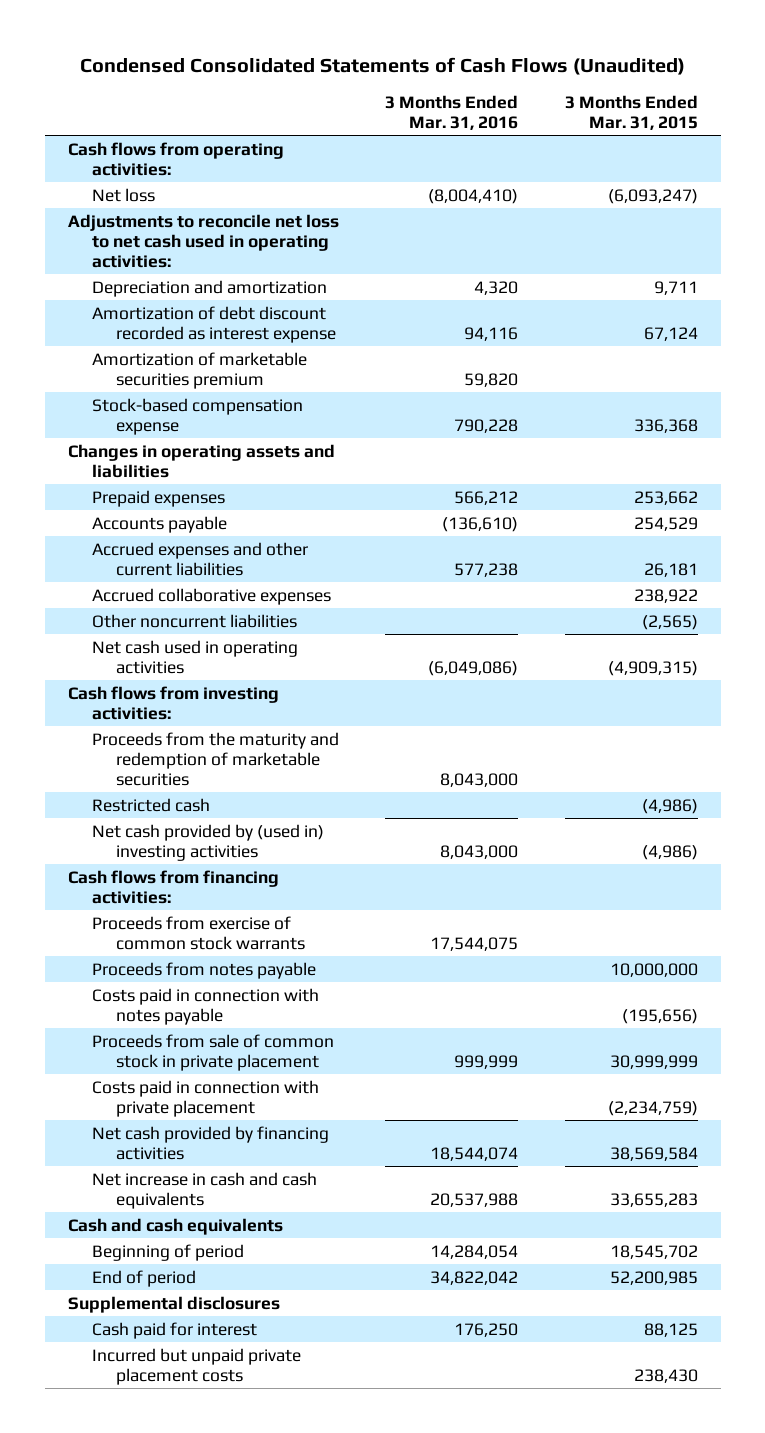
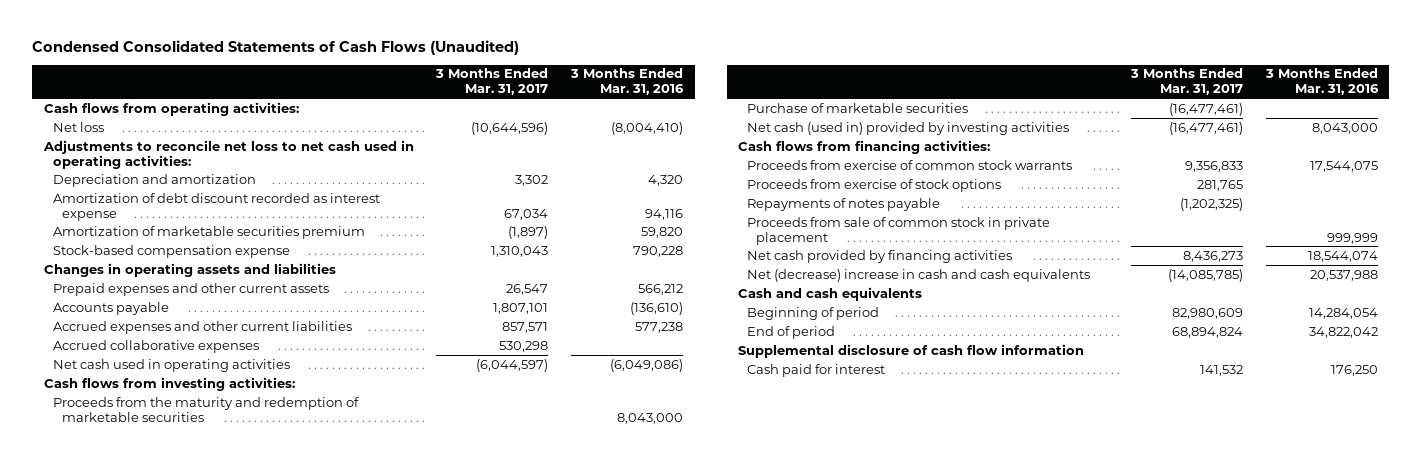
[564,94,698,130] 3 Months Ended Mar. 31, 2015 -> none
none -> [435,68,549,96] 3 Months Ended Mar. 31, 2017
[92,489,226,507] Prepaid expenses -> [52,282,329,296] Prepaid expenses and other current assets
[92,613,298,628] Other noncurrent liabilities -> none
[92,797,211,812] Restricted cash -> none
none -> [747,102,969,113] Purchase of marketable securities
[92,823,325,861] Net cash provided by (used in) investing activities -> [747,121,1070,135] Net cash (used in) provided by investing activities
[92,961,317,979] Proceeds from notes payable -> none
[92,987,320,1025] Costs paid in connection with notes payable -> none
none -> [747,178,1002,192] Proceeds from exercise of stock options
none -> [747,197,941,211] Repayments of notes payable
[92,1079,320,1117] Costs paid in connection with private placement -> none
[92,1171,318,1209] Net increase in cash and cash equivalents -> [747,268,1091,282] Net (decrease) increase in cash and cash equivalents
[67,1295,280,1313] Supplemental disclosures -> [738,343,1085,358] Supplemental disclosure of cash flow information
[92,1347,302,1385] Incurred but unpaid private placement costs -> none

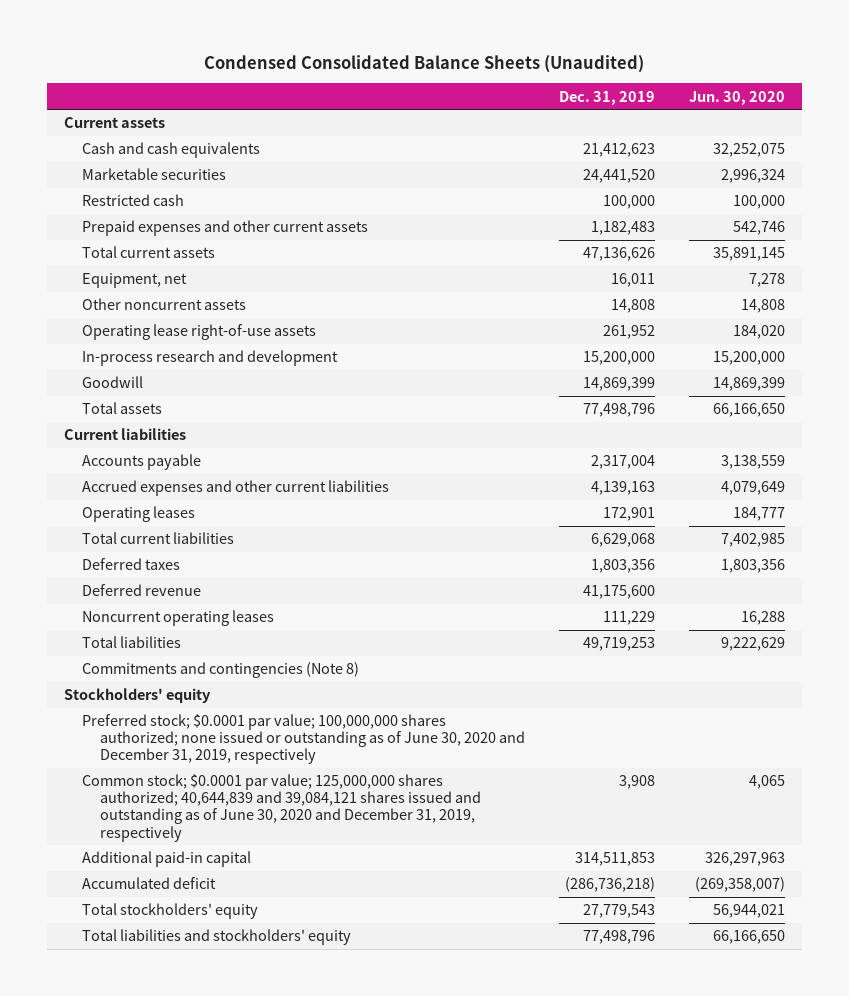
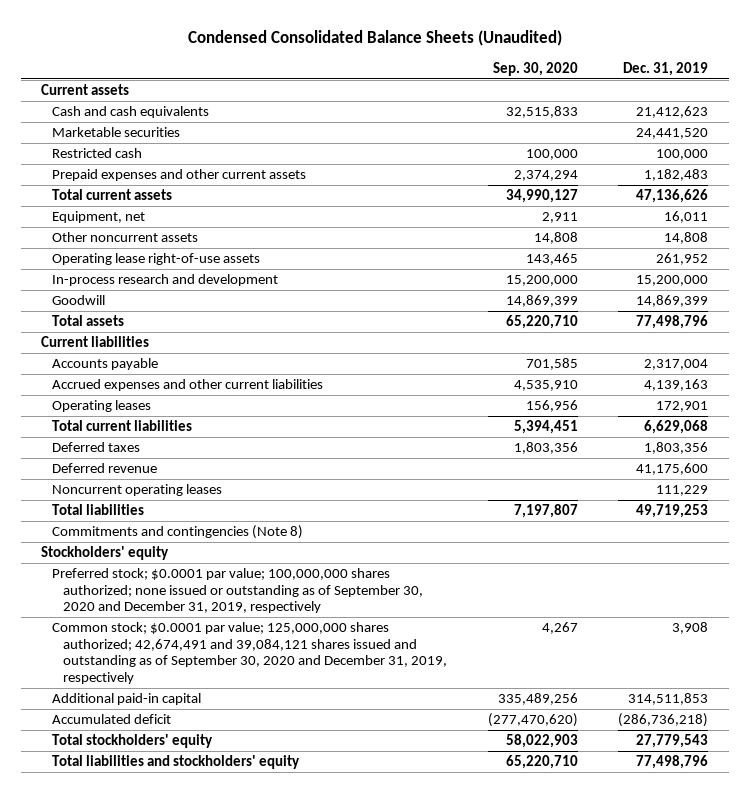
[689,90,786,105] Jun. 30, 2020 -> none
none -> [492,61,578,76] Sep. 30, 2020
[81,714,526,765] Preferred stock; $0.0001 par value; 100,000,000 shares authorized; none issued or outstanding as of June 30, 2020 and December 31, 2019, respectively -> [52,568,423,614] Preferred stock; $0.0001 par value; 100,000,000 shares authorized; none issued or outstanding as of September 30, 2020 and December 31, 2019, respectively
[81,774,482,842] Common stock; $0.0001 par value; 125,000,000 shares authorized; 40,644,839 and 39,084,121 shares issued and outstanding as of June 30, 2020 and December 31, 2019, respectively -> [52,622,447,684] Common stock; $0.0001 par value; 125,000,000 shares authorized; 42,674,491 and 39,084,121 shares issued and outstanding as of September 30, 2020 and December 31, 2019, respectively

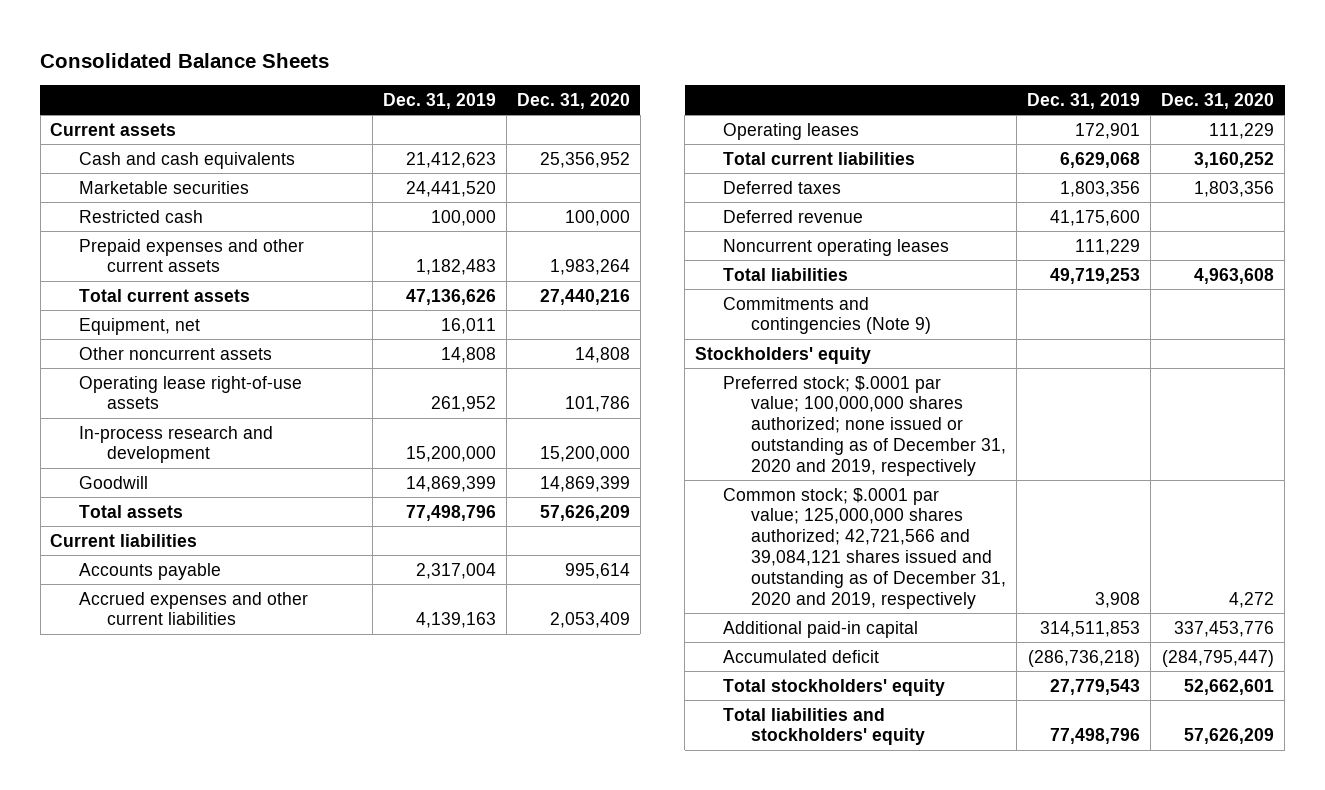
[187,30,562,47] Condensed Consolidated Balance Sheets (Unaudited) -> [40,52,330,68] Consolidated Balance Sheets
[492,61,578,76] Sep. 30, 2020 -> none
none -> [516,92,630,109] Dec. 31, 2020
[52,525,304,540] Commitments and contingencies (Note 8) -> [723,296,932,335] Commitments and contingencies (Note 9)
[52,568,423,614] Preferred stock; $0.0001 par value; 100,000,000 shares authorized; none issued or outstanding as of September 30, 2020 and December 31, 2019, respectively -> [723,375,1007,476] Preferred stock; $.0001 par value; 100,000,000 shares authorized; none issued or outstanding as of December 31, 2020 and 2019, respectively
[52,622,447,684] Common stock; $0.0001 par value; 125,000,000 shares authorized; 42,674,491 and 39,084,121 shares issued and outstanding as of September 30, 2020 and December 31, 2019, respectively -> [723,487,1007,609] Common stock; $.0001 par value; 125,000,000 shares authorized; 42,721,566 and 39,084,121 shares issued and outstanding as of December 31, 2020 and 2019, respectively

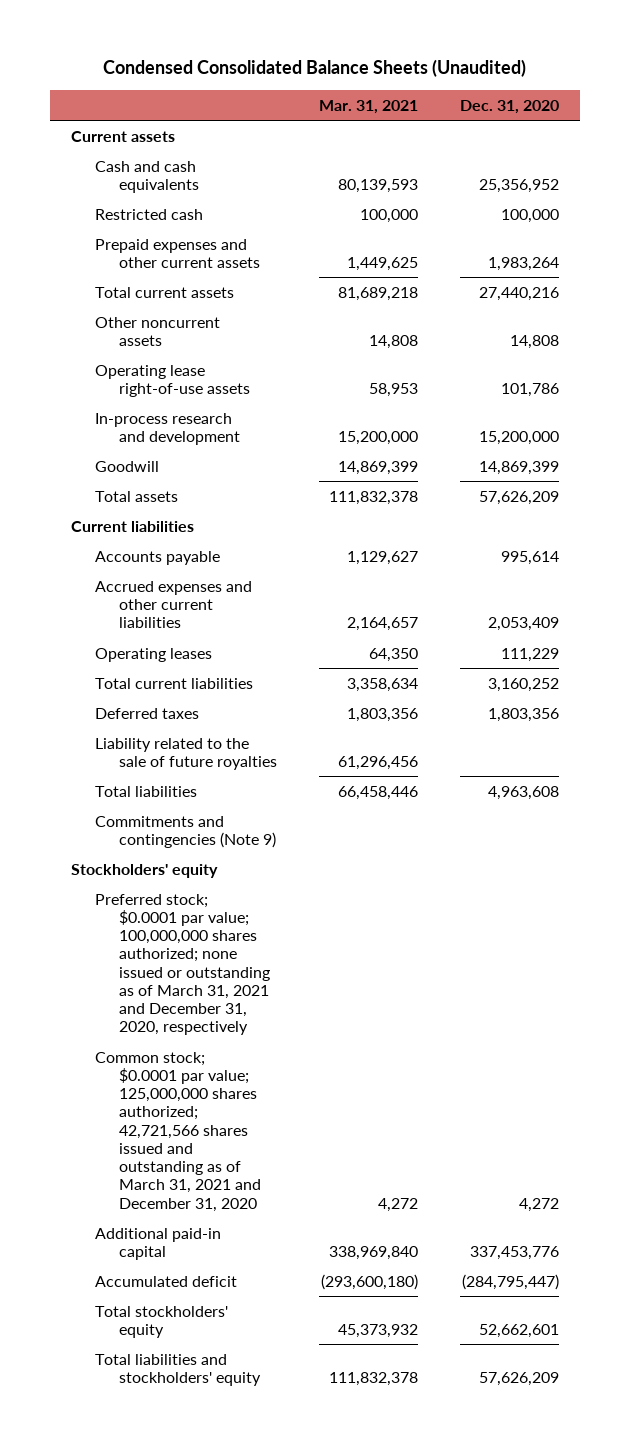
[40,52,330,68] Consolidated Balance Sheets -> [103,59,527,78] Condensed Consolidated Balance Sheets (Unaudited)
[382,92,496,109] Dec. 31, 2019 -> none
none -> [318,99,418,114] Mar. 31, 2021
[78,180,249,194] Marketable securities -> none
[78,317,200,335] Equipment, net -> none
[723,209,864,223] Deferred revenue -> none
[723,238,950,256] Noncurrent operating leases -> none
none -> [95,737,277,770] Liability related to the sale of future royalties
[723,375,1007,476] Preferred stock; $.0001 par value; 100,000,000 shares authorized; none issued or outstanding as of December 31, 2020 and 2019, respectively -> [95,893,270,1036] Preferred stock; $0.0001 par value; 100,000,000 shares authorized; none issued or outstanding as of March 31, 2021 and December 31, 2020, respectively
[723,487,1007,609] Common stock; $.0001 par value; 125,000,000 shares authorized; 42,721,566 and 39,084,121 shares issued and outstanding as of December 31, 2020 and 2019, respectively -> [95,1051,261,1212] Common stock; $0.0001 par value; 125,000,000 shares authorized; 42,721,566 shares issued and outstanding as of March 31, 2021 and December 31, 2020

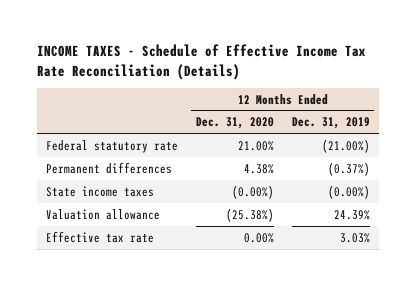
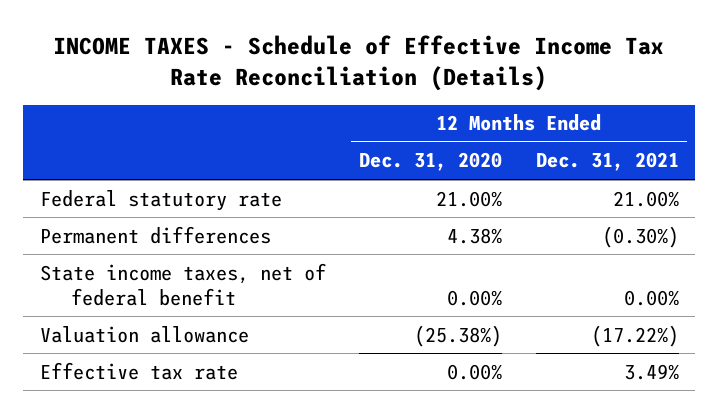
[291,117,370,130] Dec. 31, 2019 -> none
none -> [535,152,679,172] Dec. 31, 2021
[45,185,154,197] State income taxes -> [39,262,326,306] State income taxes, net of federal benefit
[231,184,274,199] (0.00%) -> [447,289,503,306] 0.00%

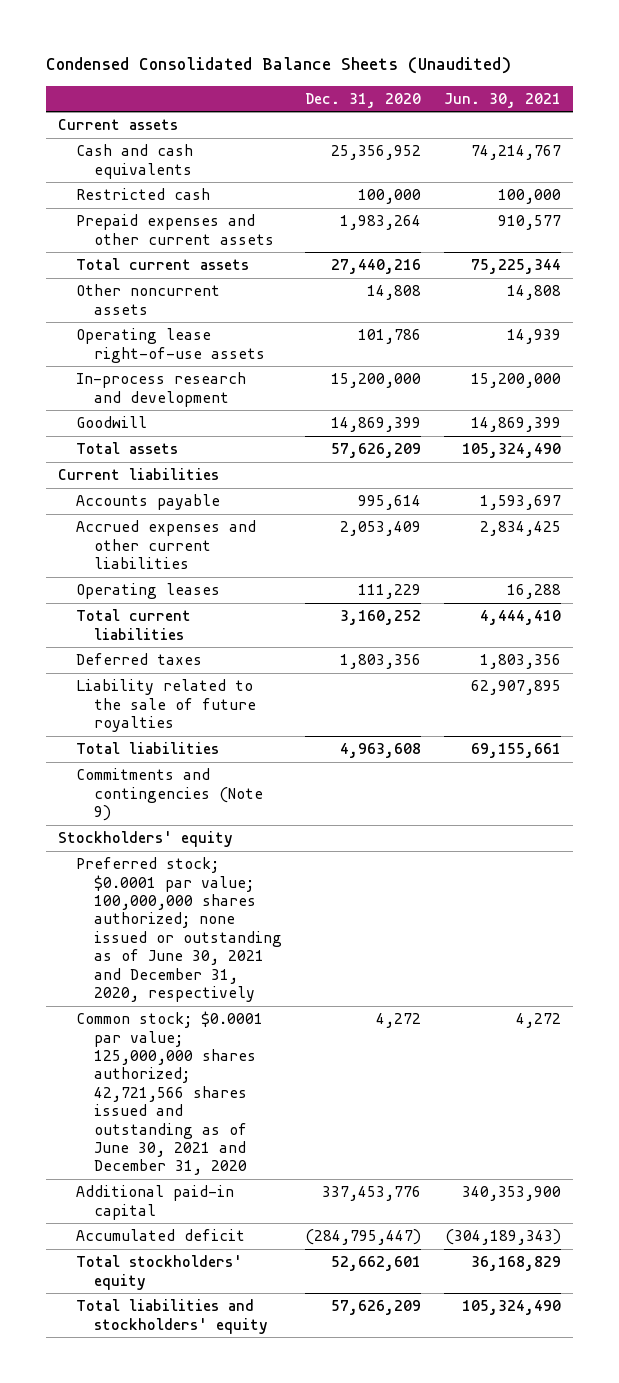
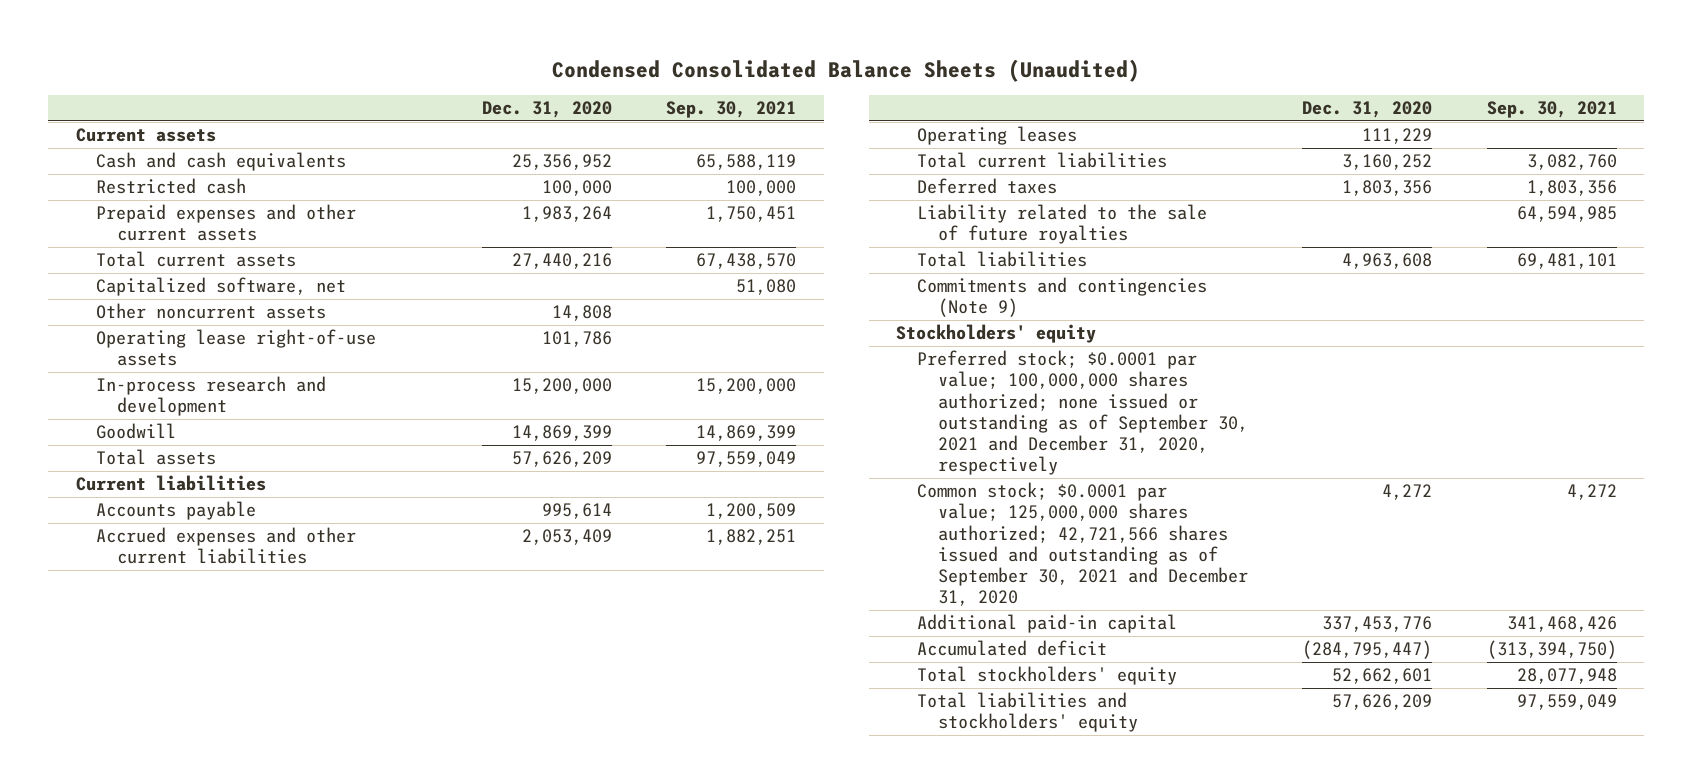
[444,92,562,108] Jun. 30, 2021 -> none
none -> [666,101,797,119] Sep. 30, 2021
none -> [96,277,347,297] Capitalized software, net
[76,857,283,1003] Preferred stock; $0.0001 par value; 100,000,000 shares authorized; none issued or outstanding as of June 30, 2021 and December 31, 2020, respectively -> [917,350,1248,476] Preferred stock; $0.0001 par value; 100,000,000 shares authorized; none issued or outstanding as of September 30, 2021 and December 31, 2020, respectively
[76,1011,264,1176] Common stock; $0.0001 par value; 125,000,000 shares authorized; 42,721,566 shares issued and outstanding as of June 30, 2021 and December 31, 2020 -> [917,482,1248,607] Common stock; $0.0001 par value; 125,000,000 shares authorized; 42,721,566 shares issued and outstanding as of September 30, 2021 and December 31, 2020

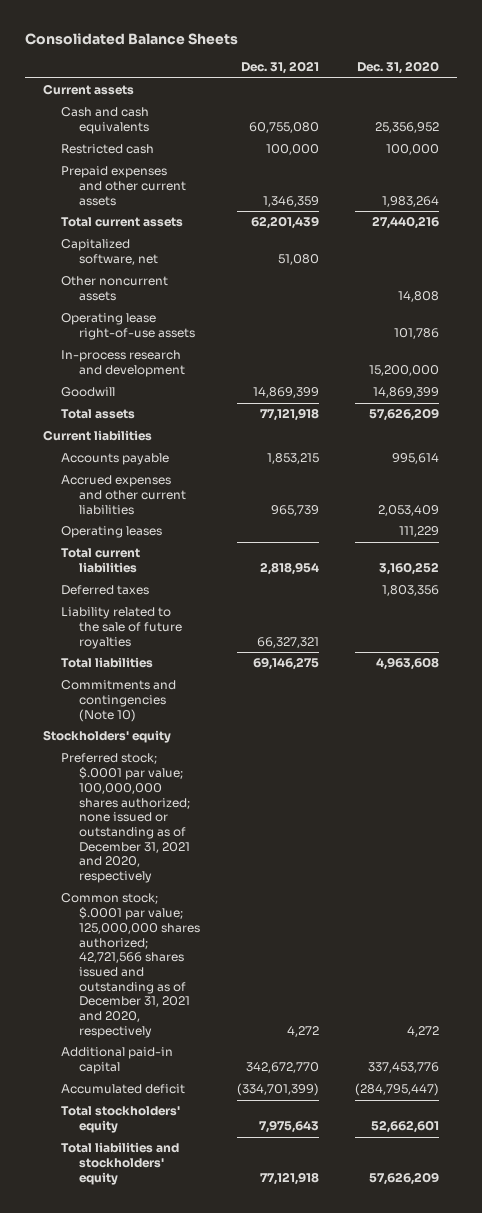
[552,58,1141,82] Condensed Consolidated Balance Sheets (Unaudited) -> [24,32,238,45] Consolidated Balance Sheets
[666,101,797,119] Sep. 30, 2021 -> none
none -> [240,61,319,75] Dec. 31, 2021
[917,277,1208,318] Commitments and contingencies (Note 9) -> [61,680,177,722] Commitments and contingencies (Note 10)
[917,350,1248,476] Preferred stock; $0.0001 par value; 100,000,000 shares authorized; none issued or outstanding as of September 30, 2021 and December 31, 2020, respectively -> [61,753,191,884] Preferred stock; $.0001 par value; 100,000,000 shares authorized; none issued or outstanding as of December 31, 2021 and 2020, respectively
[917,482,1248,607] Common stock; $0.0001 par value; 125,000,000 shares authorized; 42,721,566 shares issued and outstanding as of September 30, 2021 and December 31, 2020 -> [61,893,201,1038] Common stock; $.0001 par value; 125,000,000 shares authorized; 42,721,566 shares issued and outstanding as of December 31, 2021 and 2020, respectively

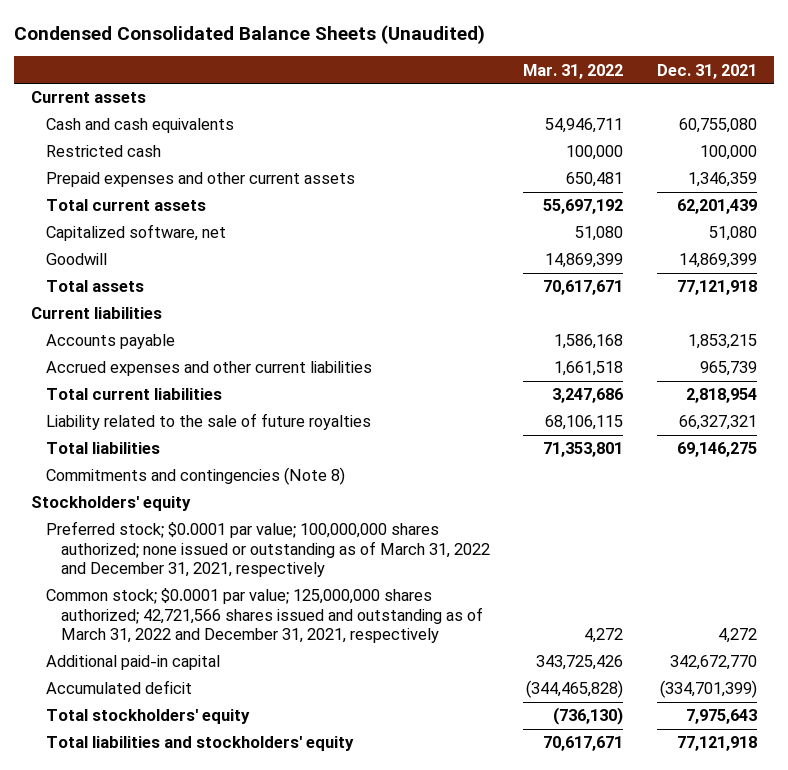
[24,32,238,45] Consolidated Balance Sheets -> [14,24,486,44] Condensed Consolidated Balance Sheets (Unaudited)
[356,61,439,75] Dec. 31, 2020 -> none
none -> [523,63,624,79] Mar. 31, 2022
[61,276,169,302] Other noncurrent assets -> none
[61,313,196,341] Operating lease right-of-use assets -> none
[61,350,186,378] In-process research and development -> none
[61,526,163,539] Operating leases -> none
[61,585,150,596] Deferred taxes -> none
[61,680,177,722] Commitments and contingencies (Note 10) -> [45,467,345,486] Commitments and contingencies (Note 8)
[61,753,191,884] Preferred stock; $.0001 par value; 100,000,000 shares authorized; none issued or outstanding as of December 31, 2021 and 2020, respectively -> [45,521,490,577] Preferred stock; $0.0001 par value; 100,000,000 shares authorized; none issued or outstanding as of March 31, 2022 and December 31, 2021, respectively
[61,893,201,1038] Common stock; $.0001 par value; 125,000,000 shares authorized; 42,721,566 shares issued and outstanding as of December 31, 2021 and 2020, respectively -> [45,588,483,643] Common stock; $0.0001 par value; 125,000,000 shares authorized; 42,721,566 shares issued and outstanding as of March 31, 2022 and December 31, 2021, respectively

